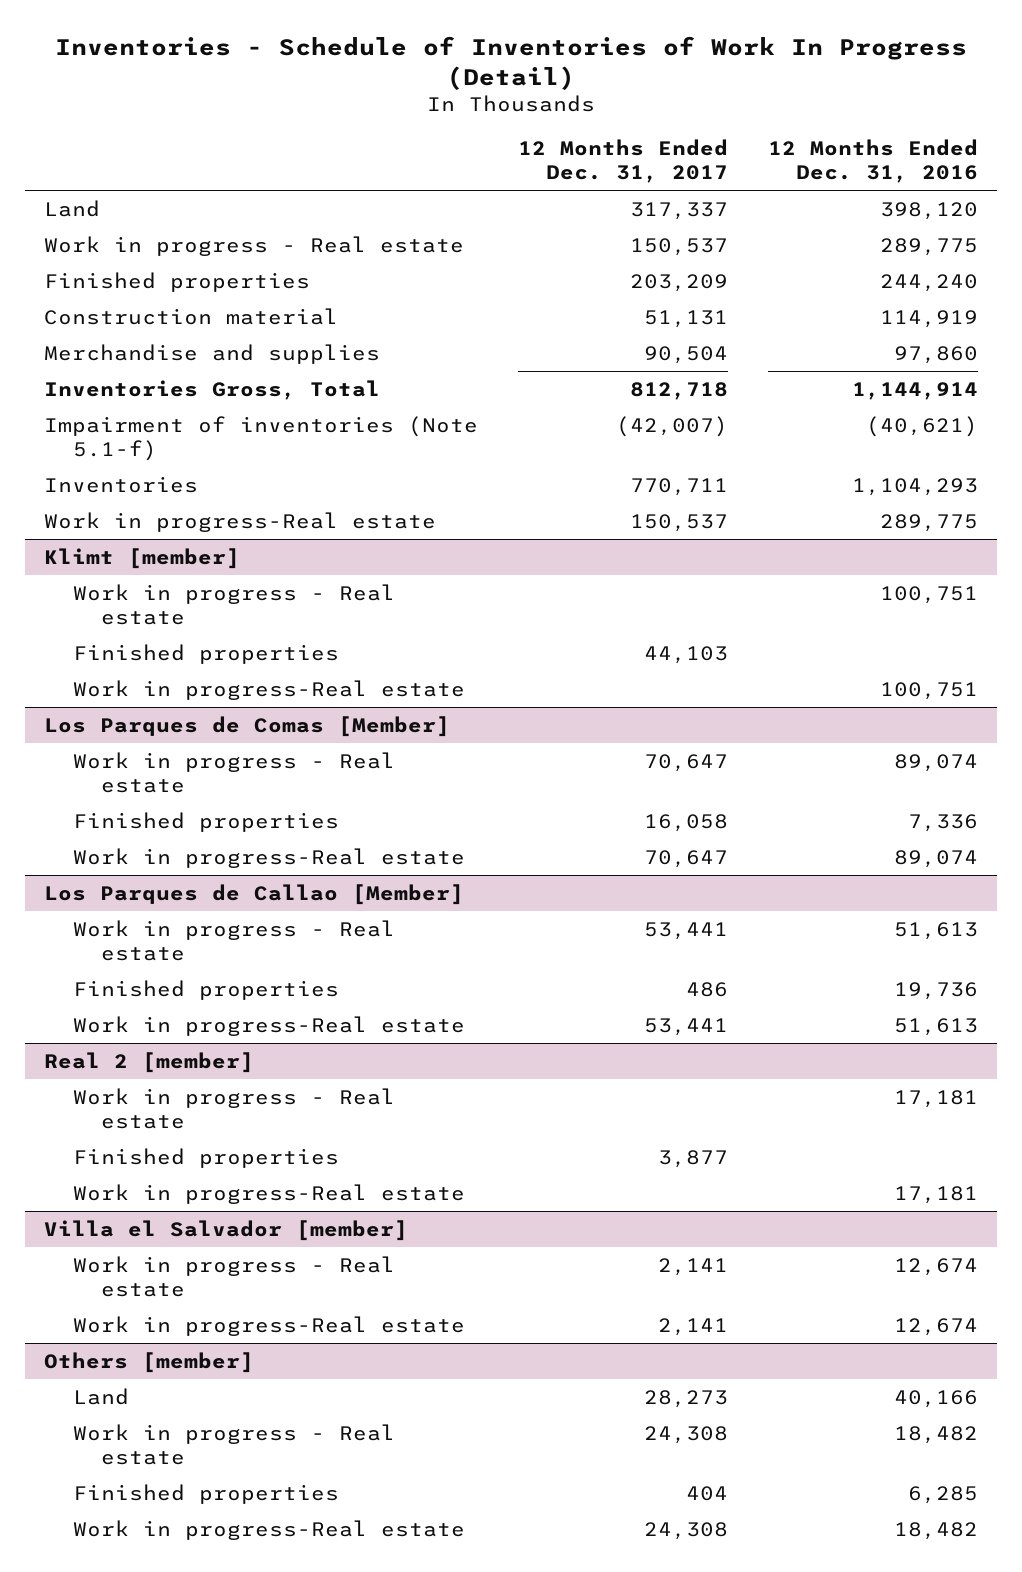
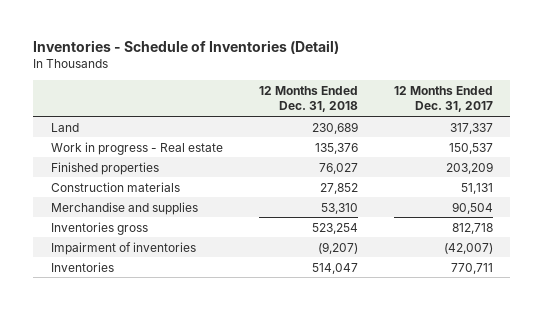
[55,35,968,90] Inventories - Schedule of Inventories of Work In Progress (Detail) -> [33,40,340,55] Inventories - Schedule of Inventories (Detail)
[767,139,978,183] 12 Months Ended Dec. 31, 2016 -> none
none -> [258,86,358,113] 12 Months Ended Dec. 31, 2018
[44,307,339,325] Construction material -> [51,181,181,192] Construction materials
[44,379,381,400] Inventories Gross, Total -> [51,221,149,235] Inventories gross
[44,415,479,461] Impairment of inventories (Note 5.1-f) -> [51,241,197,255] Impairment of inventories
[44,511,437,532] Work in progress-Real estate -> none
[44,547,241,569] Klimt [member] -> none
[72,583,395,625] Work in progress - Real estate -> none
[72,643,339,664] Finished properties -> none
[72,679,465,700] Work in progress-Real estate -> none
[44,715,451,737] Los Parques de Comas [Member] -> none
[72,751,395,793] Work in progress - Real estate -> none
[72,811,339,832] Finished properties -> none
[72,847,465,868] Work in progress-Real estate -> none
[44,883,465,905] Los Parques de Callao [Member] -> none
[72,919,395,961] Work in progress - Real estate -> none
[72,979,339,1000] Finished properties -> none
[72,1015,465,1036] Work in progress-Real estate -> none
[44,1051,255,1073] Real 2 [member] -> none
[72,1087,395,1129] Work in progress - Real estate -> none
[72,1147,339,1168] Finished properties -> none
[72,1183,465,1204] Work in progress-Real estate -> none
[44,1219,409,1241] Villa el Salvador [member] -> none
[72,1255,395,1297] Work in progress - Real estate -> none
[72,1315,465,1336] Work in progress-Real estate -> none
[44,1351,255,1373] Others [member] -> none
[72,1387,129,1405] Land -> none
[72,1423,395,1465] Work in progress - Real estate -> none
[72,1483,339,1504] Finished properties -> none
[72,1519,465,1540] Work in progress-Real estate -> none

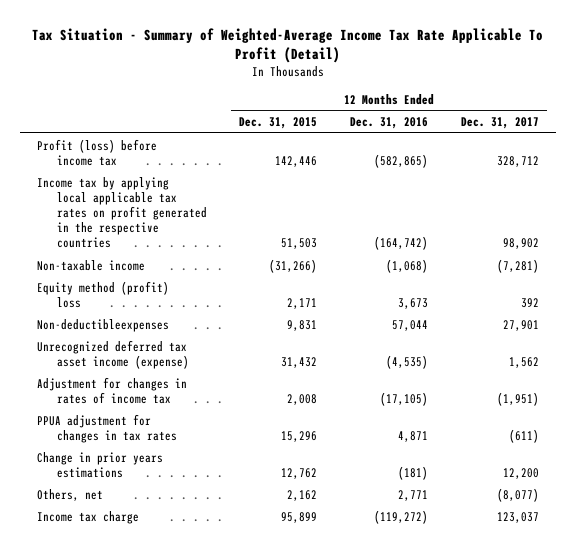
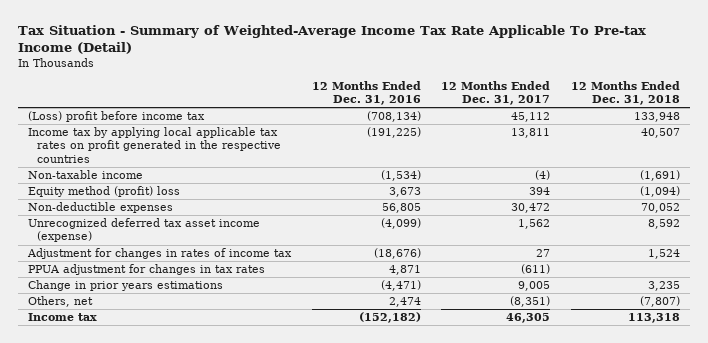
[31,27,543,63] Tax Situation - Summary of Weighted-Average Income Tax Rate Applicable To Profit (Detail) -> [17,24,646,54] Tax Situation - Summary of Weighted-Average Income Tax Rate Applicable To Pre-tax Income (Detail)
[239,117,318,130] Dec. 31, 2015 -> none
none -> [570,80,680,106] 12 Months Ended Dec. 31, 2018
[36,138,157,166] Profit (loss) before income tax -> [28,111,206,123] (Loss) profit before income tax
[374,153,429,168] (582,865) -> [366,111,421,123] (708,134)
[497,155,540,167] 328,712 -> [511,112,551,123] 45,112
[374,235,429,250] (164,742) -> [366,127,421,139] (191,225)
[503,237,540,249] 98,902 -> [511,128,551,139] 13,811
[386,258,429,273] (1,068) -> [380,170,421,182] (1,534)
[497,258,540,273] (7,281) -> [535,170,551,181] (4)
[521,297,540,308] 392 -> [529,187,551,196] 394
[36,318,169,332] Non-deductibleexpenses -> [28,202,174,214] Non-deductible expenses
[392,319,429,331] 57,044 -> [381,203,421,214] 56,805
[503,319,540,331] 27,901 -> [511,203,551,214] 30,472
[386,354,429,369] (4,535) -> [380,218,421,230] (4,099)
[380,391,429,406] (17,105) -> [373,248,421,260] (18,676)
[497,391,540,406] (1,951) -> [536,249,551,258] 27
[398,465,429,480] (181) -> [380,280,421,292] (4,471)
[503,467,540,479] 12,200 -> [518,281,551,292] 9,005
[398,489,429,501] 2,771 -> [388,297,421,308] 2,474
[497,487,540,502] (8,077) -> [510,296,551,308] (8,351)
[36,510,139,524] Income tax charge -> [28,313,98,322] Income tax
[374,509,429,524] (119,272) -> [358,312,421,324] (152,182)
[497,511,540,523] 123,037 -> [506,313,551,324] 46,305

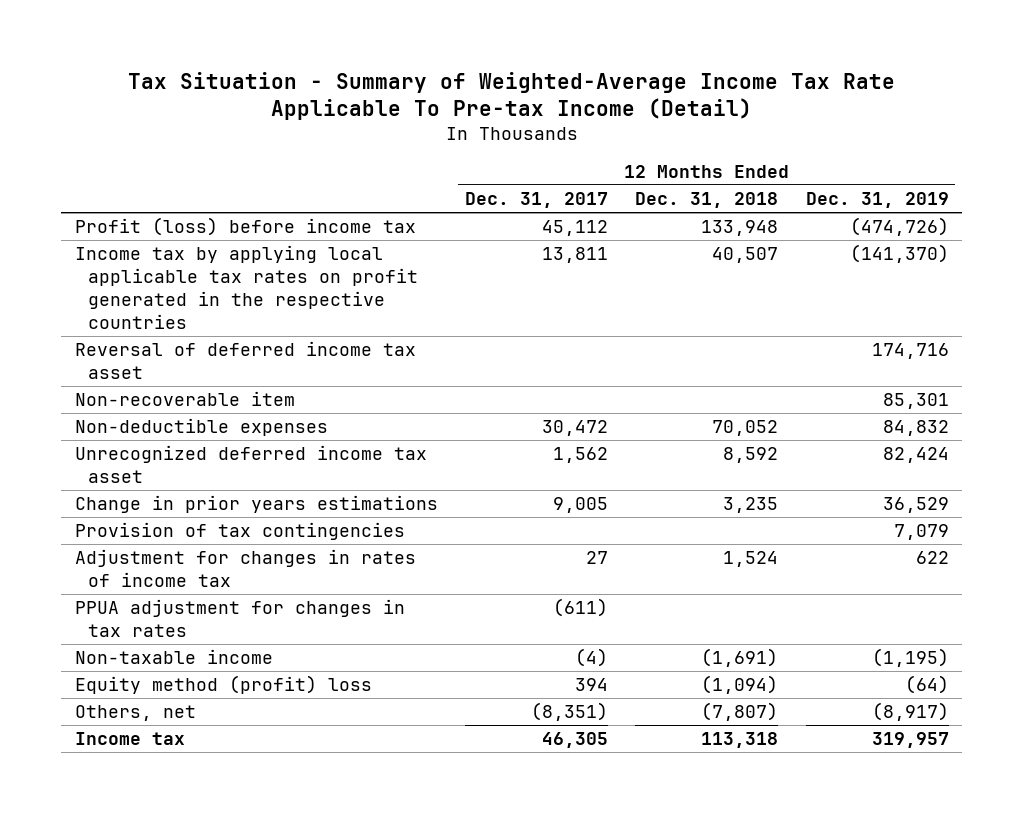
[311,80,421,106] 12 Months Ended Dec. 31, 2016 -> none
none -> [805,191,949,208] Dec. 31, 2019
[28,111,206,123] (Loss) profit before income tax -> [74,217,416,237] Profit (loss) before income tax
none -> [74,341,416,379] Reversal of deferred income tax asset
none -> [74,391,295,407] Non-recoverable item
[28,218,261,243] Unrecognized deferred tax asset income (expense) -> [74,445,427,483] Unrecognized deferred income tax asset
[28,280,224,292] Change in prior years estimations -> [74,495,438,514] Change in prior years estimations
none -> [74,522,405,541] Provision of tax contingencies
[28,170,144,180] Non-taxable income -> [74,649,273,665] Non-taxable income
[28,186,181,198] Equity method (profit) loss -> [74,675,372,695] Equity method (profit) loss

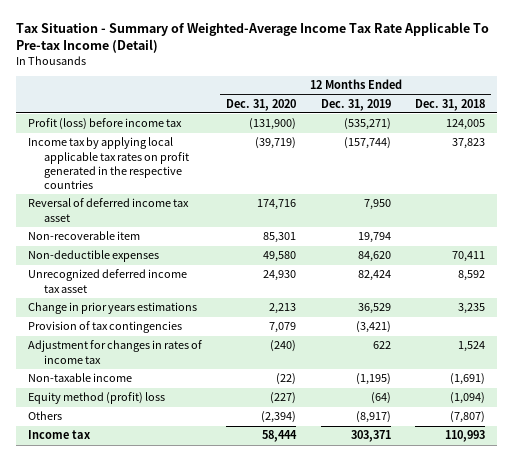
[465,191,609,208] Dec. 31, 2017 -> none
none -> [226,98,297,111] Dec. 31, 2020
[701,220,779,237] 133,948 -> [446,119,486,131] 124,005
[849,217,949,237] (474,726) -> [343,118,391,131] (535,271)
[712,247,779,264] 40,507 -> [452,138,486,150] 37,823
[849,244,949,264] (141,370) -> [343,137,391,150] (157,744)
[871,343,949,360] 174,716 -> [363,199,391,211] 7,950
[882,393,949,410] 85,301 -> [357,232,391,244] 19,794
[712,420,779,437] 70,052 -> [452,251,486,263] 70,411
[882,420,949,437] 84,832 -> [357,251,391,263] 84,620
[893,524,949,541] 7,079 -> [355,321,391,334] (3,421)
[74,599,405,637] PPUA adjustment for changes in tax rates -> none
[74,705,196,722] Others, net -> [27,411,62,421] Others
[701,732,779,749] 113,318 -> [445,430,486,443] 110,993
[871,732,949,749] 319,957 -> [350,430,391,443] 303,371

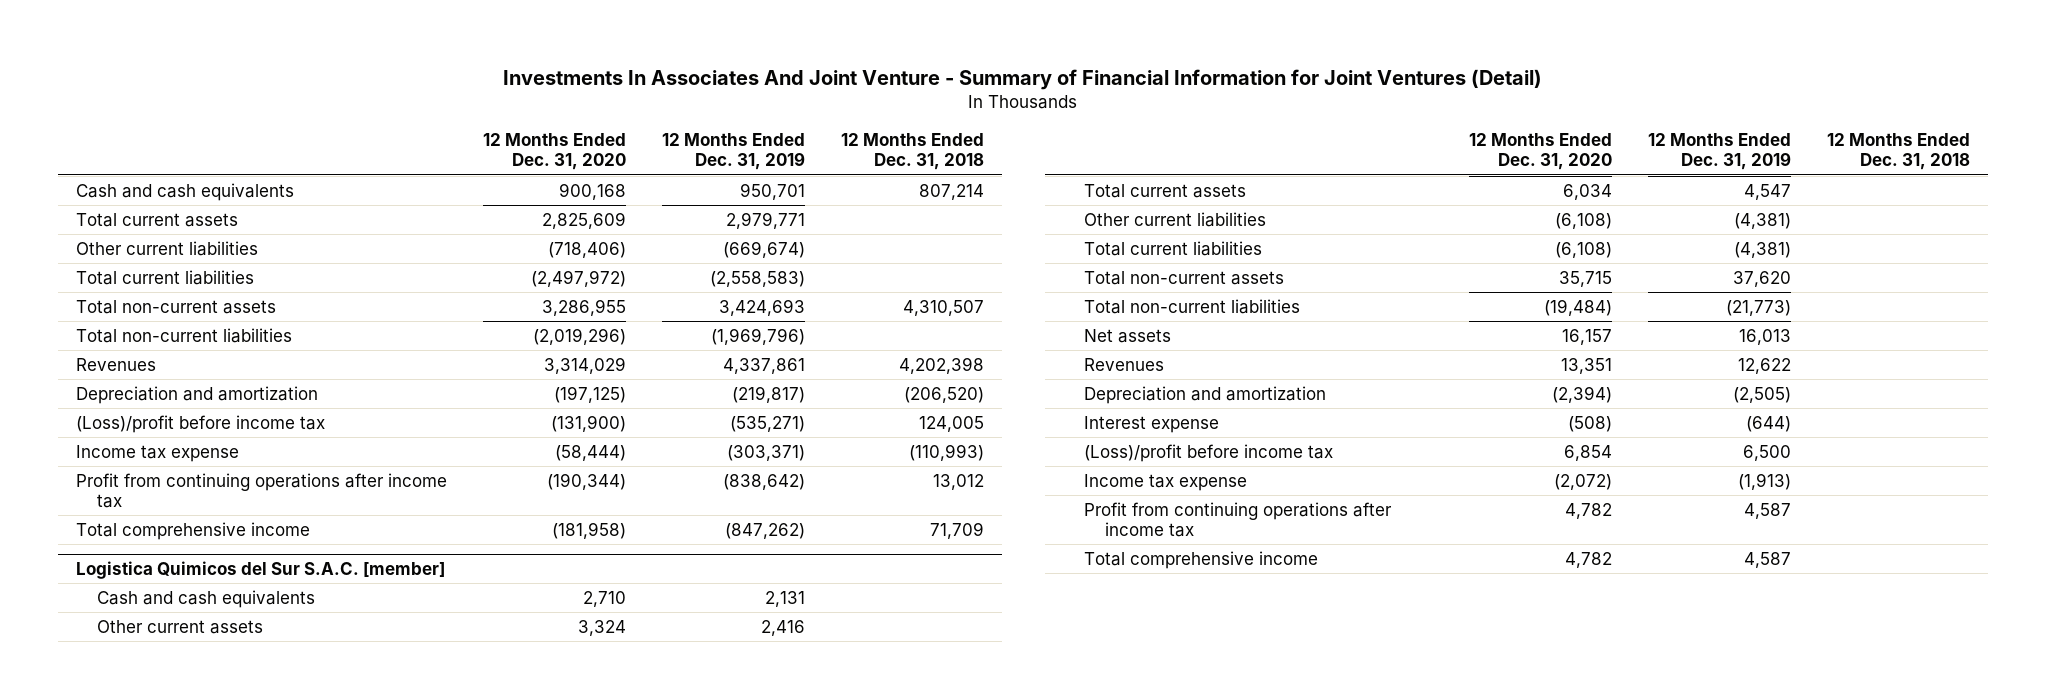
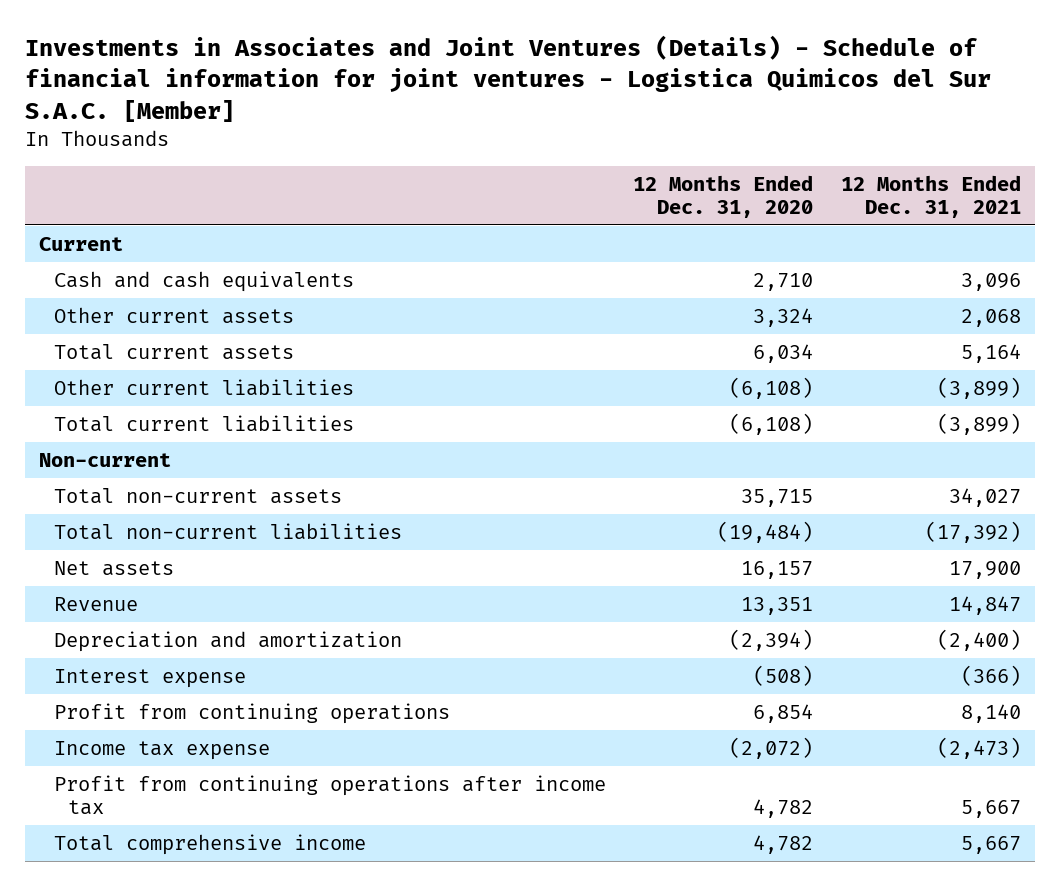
[503,68,1543,90] Investments In Associates And Joint Venture - Summary of Financial Information for Joint Ventures (Detail) -> [25,35,992,122] Investments in Associates and Joint Ventures (Details) - Schedule of financial information for joint ventures - Logistica Quimicos del Sur S.A.C. [Member]
[661,133,805,171] 12 Months Ended Dec. 31, 2019 -> none
[840,133,984,171] 12 Months Ended Dec. 31, 2018 -> none
none -> [841,174,1022,218] 12 Months Ended Dec. 31, 2021
[76,182,295,201] Cash and cash equivalents -> none
[76,212,239,227] Total current assets -> none
[76,240,259,256] Other current liabilities -> none
[76,269,255,285] Total current liabilities -> none
[76,299,277,314] Total non-current assets -> none
[76,327,293,343] Total non-current liabilities -> none
[76,357,157,371] Revenues -> none
[76,385,319,404] Depreciation and amortization -> none
[76,414,326,433] (Loss)/profit before income tax -> none
[76,444,240,462] Income tax expense -> none
[76,472,448,509] Profit from continuing operations after income tax -> none
[76,521,311,540] Total comprehensive income -> none
[76,560,446,579] Logistica Quimicos del Sur S.A.C. [member] -> none
none -> [38,236,123,251] Current
none -> [38,452,171,467] Non-current
[1083,357,1164,371] Revenues -> [53,596,138,611] Revenue
[1083,443,1333,462] (Loss)/profit before income tax -> [53,702,450,724] Profit from continuing operations

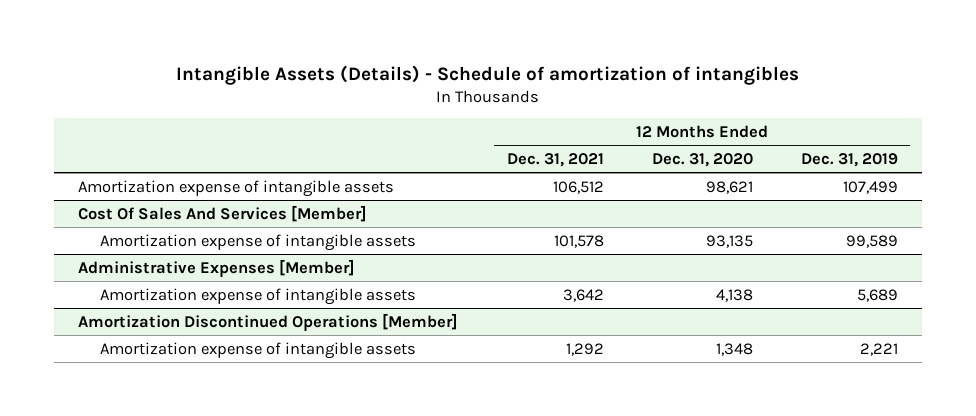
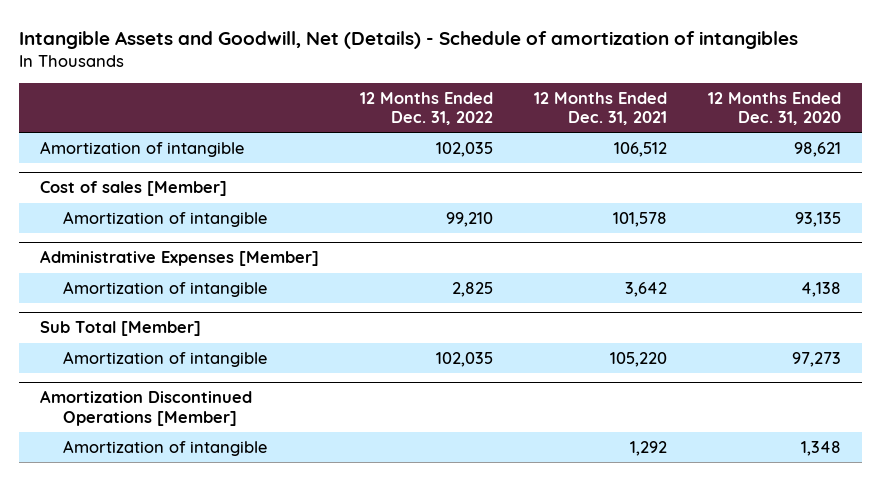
[176,64,800,85] Intangible Assets (Details) - Schedule of amortization of intangibles -> [19,30,799,49] Intangible Assets and Goodwill, Net (Details) - Schedule of amortization of intangibles
[800,153,898,168] Dec. 31, 2019 -> none
none -> [359,91,493,126] 12 Months Ended Dec. 31, 2022
[78,179,395,197] Amortization expense of intangible assets -> [39,140,244,157] Amortization of intangible
[78,204,368,222] Cost Of Sales And Services [Member] -> [39,181,227,197] Cost of sales [Member]
[100,233,417,251] Amortization expense of intangible assets -> [62,210,267,227] Amortization of intangible
[100,287,417,305] Amortization expense of intangible assets -> [62,280,267,297] Amortization of intangible
none -> [39,321,201,337] Sub Total [Member]
none -> [62,350,267,367] Amortization of intangible
[100,341,417,359] Amortization expense of intangible assets -> [62,439,267,456] Amortization of intangible

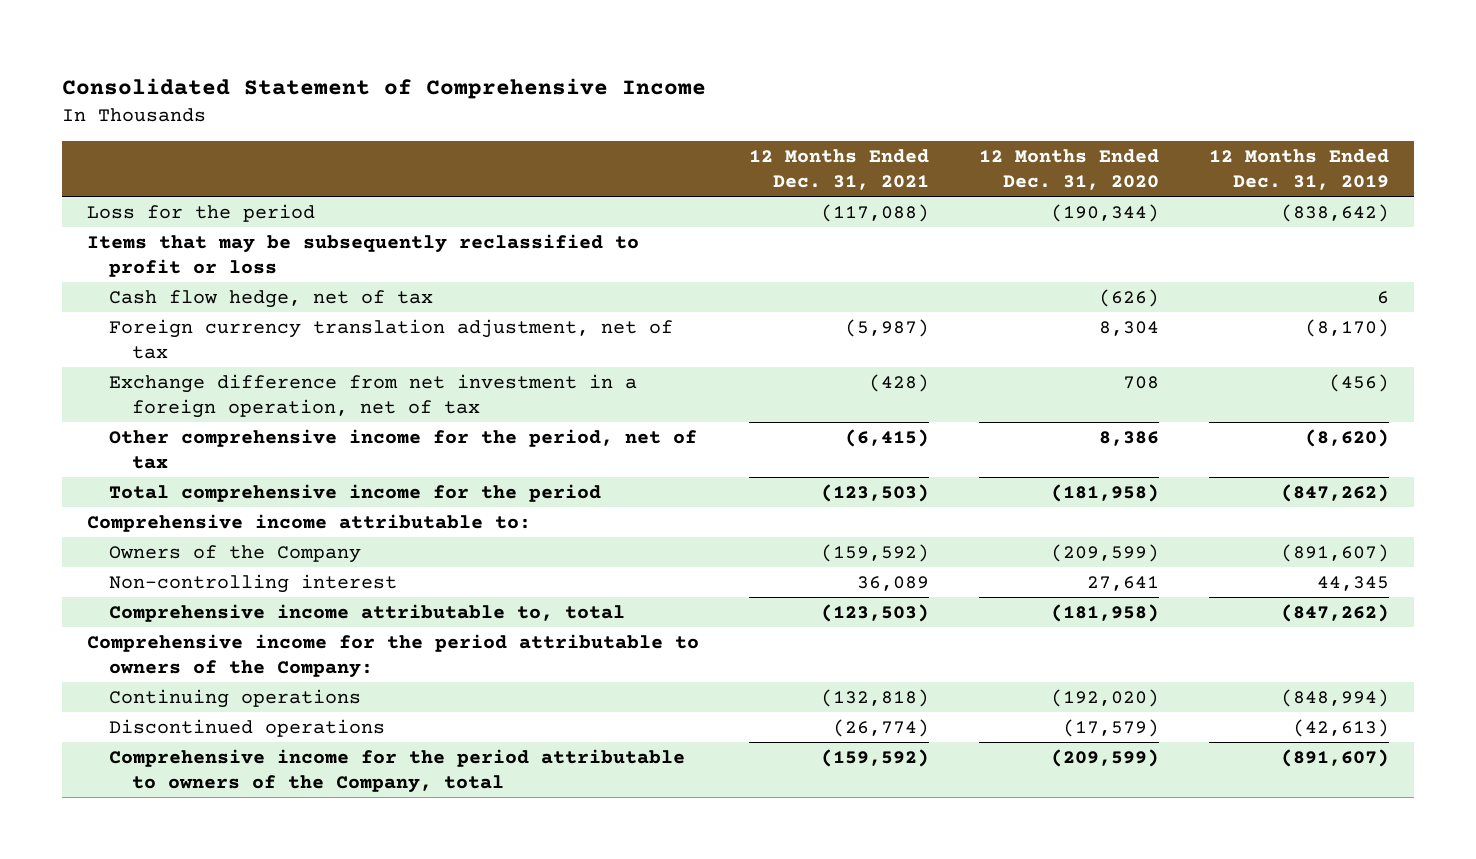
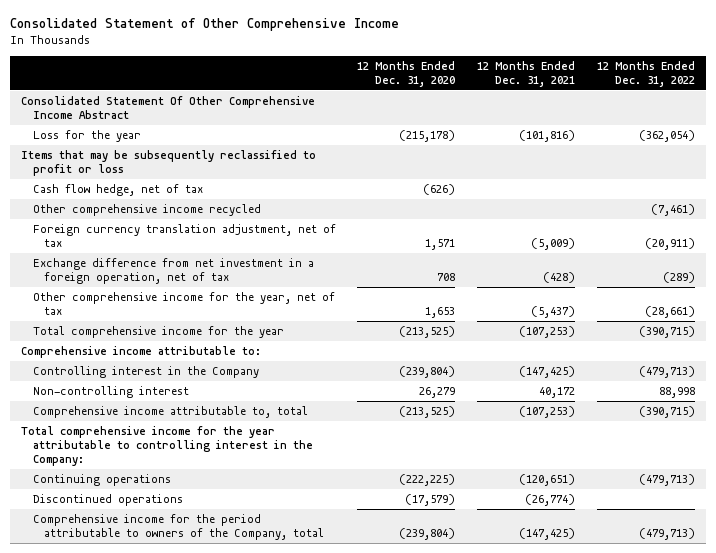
[62,77,707,99] Consolidated Statement of Comprehensive Income -> [10,18,400,32] Consolidated Statement of Other Comprehensive Income
[1208,149,1389,191] 12 Months Ended Dec. 31, 2019 -> none
none -> [596,60,695,87] 12 Months Ended Dec. 31, 2022
none -> [21,95,316,119] Consolidated Statement Of Other Comprehensive Income Abstract
[87,203,316,222] Loss for the period -> [32,129,141,142] Loss for the year
[821,203,930,222] (117,088) -> [518,129,575,142] (101,816)
[1051,203,1160,222] (190,344) -> [399,129,456,142] (215,178)
none -> [32,203,261,216] Other comprehensive income recycled
[845,318,930,337] (5,987) -> [530,237,575,250] (5,009)
[1099,320,1160,336] 8,304 -> [425,238,456,250] 1,571
[109,428,698,469] Other comprehensive income for the period, net of tax -> [32,291,335,315] Other comprehensive income for the year, net of tax
[845,428,930,447] (6,415) -> [530,305,575,318] (5,437)
[1099,430,1160,446] 8,386 -> [425,306,456,318] 1,653
[109,483,602,502] Total comprehensive income for the period -> [32,325,284,338] Total comprehensive income for the year
[821,483,930,502] (123,503) -> [518,325,575,338] (107,253)
[1051,483,1160,502] (181,958) -> [399,325,456,338] (213,525)
[109,544,362,563] Owners of the Company -> [32,365,259,378] Controlling interest in the Company
[821,543,930,562] (159,592) -> [518,365,575,378] (147,425)
[1051,543,1160,562] (209,599) -> [399,365,456,378] (239,804)
[857,575,930,591] 36,089 -> [538,386,575,398] 40,172
[1087,575,1160,591] 27,641 -> [419,386,456,398] 26,279
[821,603,930,622] (123,503) -> [518,405,575,418] (107,253)
[1051,603,1160,622] (181,958) -> [399,405,456,418] (213,525)
[87,633,700,678] Comprehensive income for the period attributable to owners of the Company: -> [21,425,313,466] Total comprehensive income for the year attributable to controlling interest in the Company:
[821,688,930,707] (132,818) -> [518,473,575,486] (120,651)
[1051,688,1160,707] (192,020) -> [399,473,456,486] (222,225)
[821,748,930,767] (159,592) -> [518,527,575,540] (147,425)
[1051,748,1160,767] (209,599) -> [399,527,456,540] (239,804)

